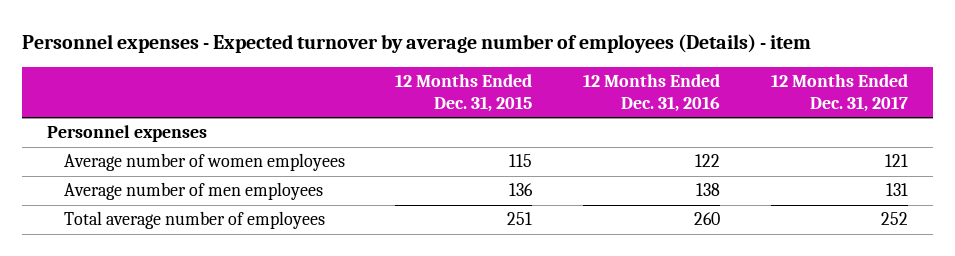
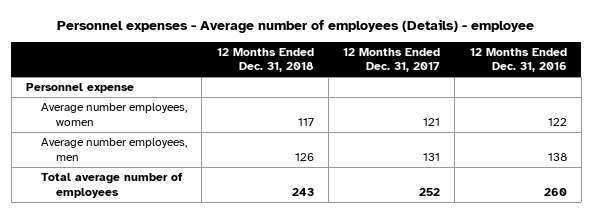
[22,34,812,54] Personnel expenses - Expected turnover by average number of employees (Details) - item -> [57,18,535,33] Personnel expenses - Average number of employees (Details) - employee
[395,74,533,112] 12 Months Ended Dec. 31, 2015 -> none
none -> [216,47,314,73] 12 Months Ended Dec. 31, 2018
[47,125,208,143] Personnel expenses -> [25,82,134,93] Personnel expense
[63,153,345,172] Average number of women employees -> [41,102,188,126] Average number employees, women
[63,182,323,201] Average number of men employees -> [41,137,188,161] Average number employees, men

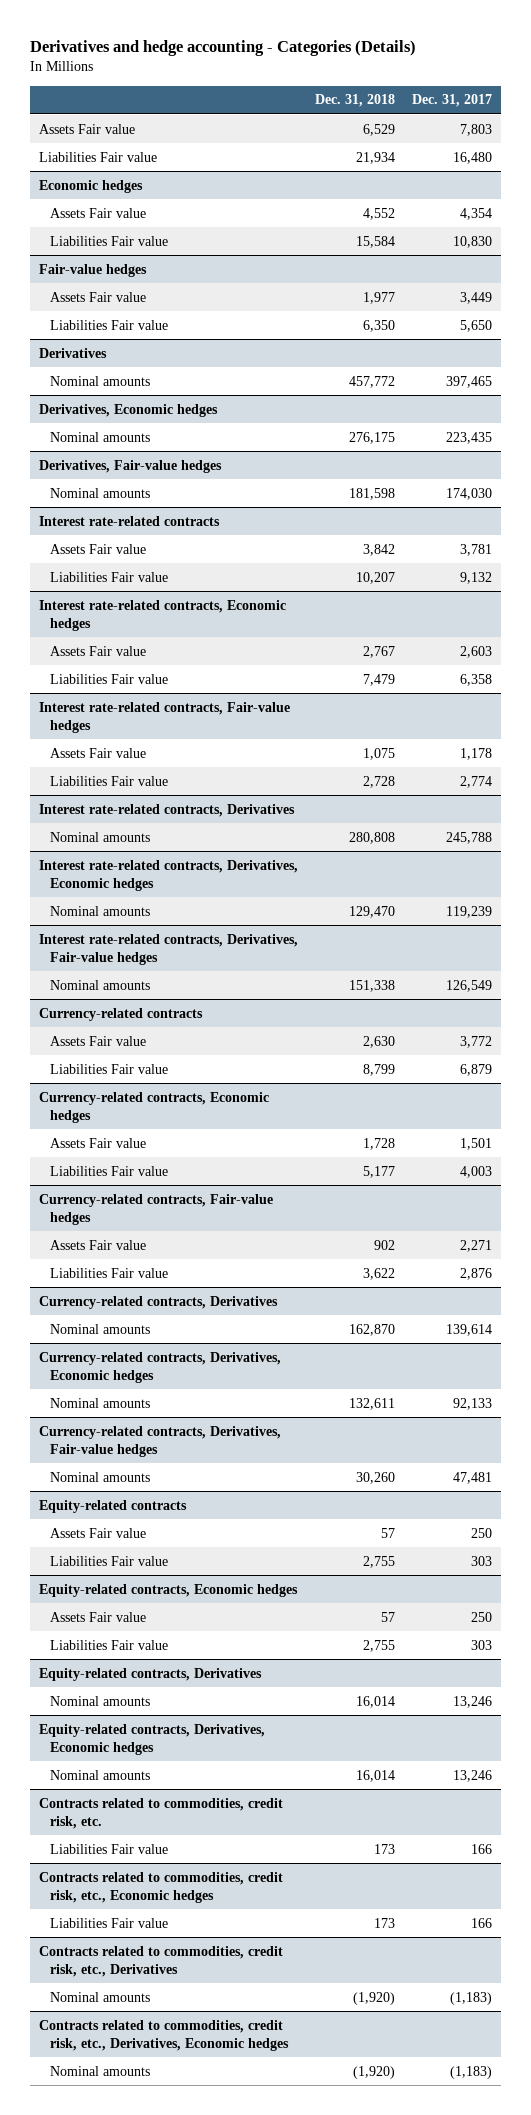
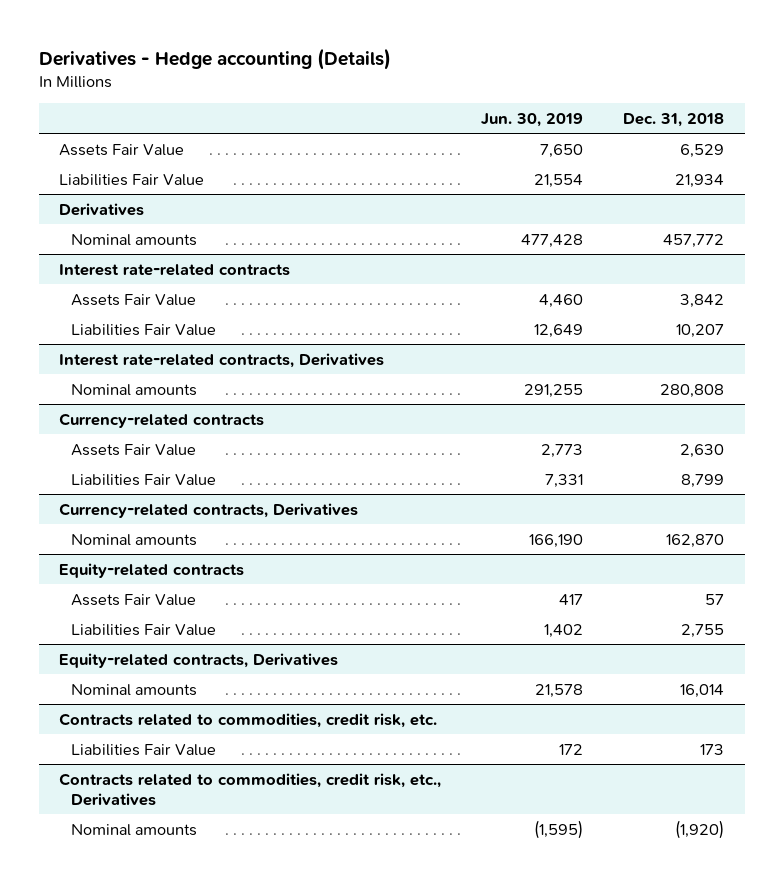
[30,40,417,57] Derivatives and hedge accounting - Categories (Details) -> [39,47,392,70] Derivatives - Hedge accounting (Details)
[412,94,493,108] Dec. 31, 2017 -> none
none -> [481,112,584,127] Jun. 30, 2019
[38,179,143,193] Economic hedges -> none
[50,207,147,218] Assets Fair value -> none
[50,235,169,246] Liabilities Fair value -> none
[38,263,147,277] Fair-value hedges -> none
[50,291,147,302] Assets Fair value -> none
[50,319,169,330] Liabilities Fair value -> none
[38,123,135,134] Assets Fair value -> [59,143,185,156] Assets Fair Value
[38,151,157,162] Liabilities Fair value -> [59,173,205,186] Liabilities Fair Value
[38,403,218,417] Derivatives, Economic hedges -> none
[50,431,151,442] Nominal amounts -> none
[38,459,222,473] Derivatives, Fair-value hedges -> none
[50,487,151,498] Nominal amounts -> none
[38,599,286,631] Interest rate-related contracts, Economic hedges -> none
[50,645,147,656] Assets Fair value -> none
[50,673,169,684] Liabilities Fair value -> none
[38,701,290,733] Interest rate-related contracts, Fair-value hedges -> none
[50,747,147,758] Assets Fair value -> none
[50,775,169,786] Liabilities Fair value -> none
[50,543,147,554] Assets Fair value -> [71,293,197,306] Assets Fair Value
[50,571,169,582] Liabilities Fair value -> [71,323,217,336] Liabilities Fair Value
[38,859,298,891] Interest rate-related contracts, Derivatives, Economic hedges -> none
[50,905,151,916] Nominal amounts -> none
[38,933,298,965] Interest rate-related contracts, Derivatives, Fair-value hedges -> none
[50,979,151,990] Nominal amounts -> none
[38,1091,269,1123] Currency-related contracts, Economic hedges -> none
[50,1137,147,1148] Assets Fair value -> none
[50,1165,169,1176] Liabilities Fair value -> none
[38,1193,273,1225] Currency-related contracts, Fair-value hedges -> none
[50,1239,147,1250] Assets Fair value -> none
[50,1267,169,1278] Liabilities Fair value -> none
[50,1035,147,1046] Assets Fair value -> [71,443,197,456] Assets Fair Value
[50,1063,169,1074] Liabilities Fair value -> [71,473,217,486] Liabilities Fair Value
[38,1351,281,1383] Currency-related contracts, Derivatives, Economic hedges -> none
[50,1397,151,1408] Nominal amounts -> none
[38,1425,281,1457] Currency-related contracts, Derivatives, Fair-value hedges -> none
[50,1471,151,1482] Nominal amounts -> none
[38,1583,298,1597] Equity-related contracts, Economic hedges -> none
[50,1611,147,1622] Assets Fair value -> none
[50,1639,169,1650] Liabilities Fair value -> none
[50,1527,147,1538] Assets Fair value -> [71,593,197,606] Assets Fair Value
[50,1555,169,1566] Liabilities Fair value -> [71,623,217,636] Liabilities Fair Value
[38,1723,265,1755] Equity-related contracts, Derivatives, Economic hedges -> none
[50,1769,151,1780] Nominal amounts -> none
[38,1871,283,1903] Contracts related to commodities, credit risk, etc., Economic hedges -> none
[50,1917,169,1928] Liabilities Fair value -> none
[50,1843,169,1854] Liabilities Fair value -> [71,743,217,756] Liabilities Fair Value
[38,2019,290,2051] Contracts related to commodities, credit risk, etc., Derivatives, Economic hedges -> none
[50,2065,151,2076] Nominal amounts -> none

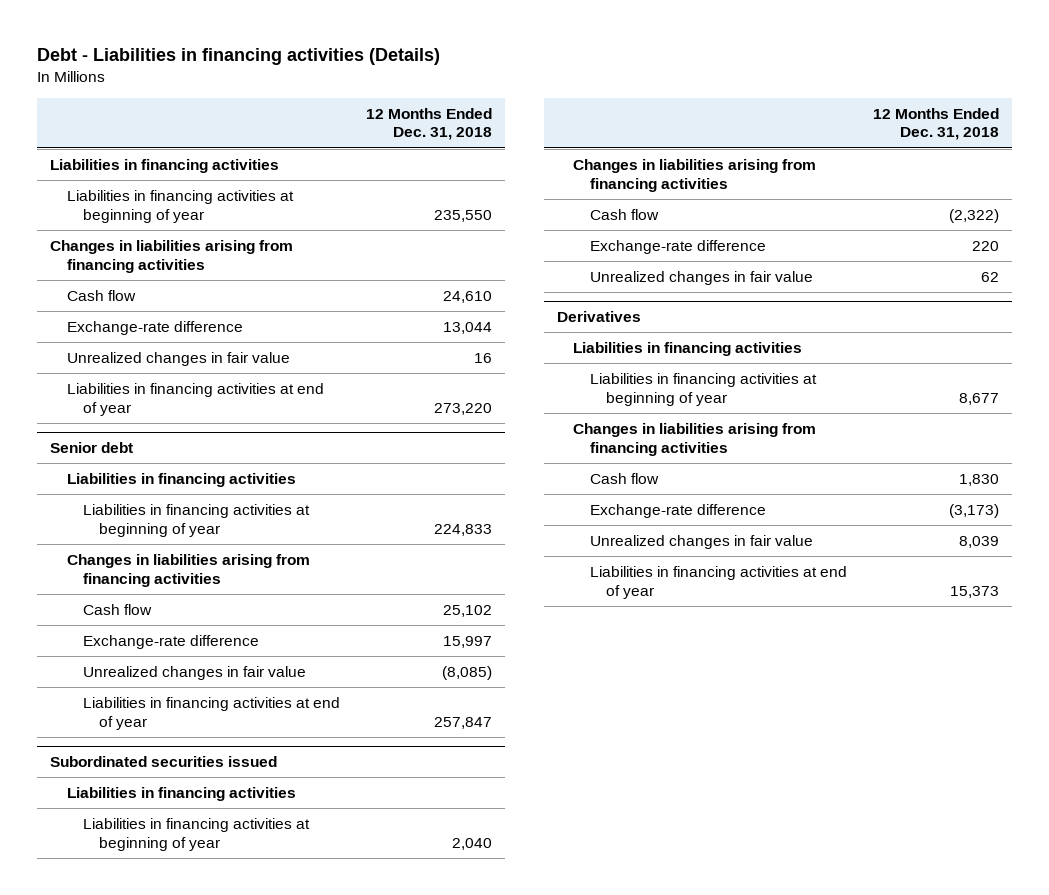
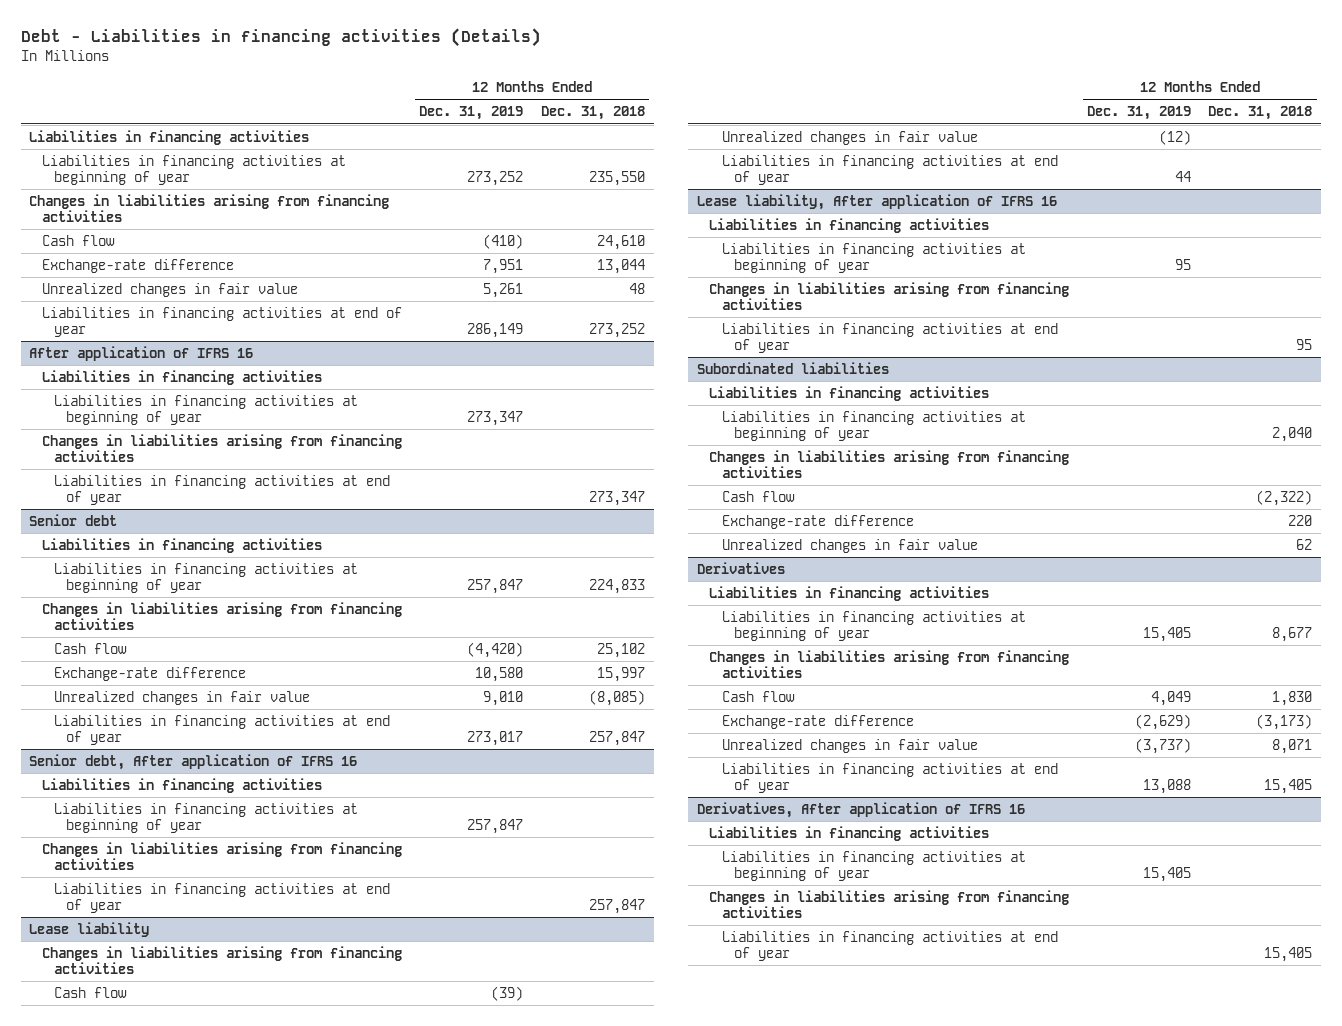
none -> [419,106,524,121] Dec. 31, 2019
[474,352,493,363] 16 -> [628,283,645,295] 48
[434,402,493,415] 273,220 -> [588,323,645,339] 273,252
none -> [29,346,254,362] After application of IFRS 16
none -> [41,370,322,386] Liabilities in financing activities
none -> [53,395,358,426] Liabilities in financing activities at beginning of year
none -> [41,434,402,463] Changes in liabilities arising from financing activities
none -> [53,475,390,506] Liabilities in financing activities at end of year
[50,756,278,768] Subordinated securities issued -> none
none -> [29,754,358,771] Senior debt, After application of IFRS 16
none -> [53,803,358,834] Liabilities in financing activities at beginning of year
none -> [41,842,402,871] Changes in liabilities arising from financing activities
none -> [53,883,390,914] Liabilities in financing activities at end of year
none -> [29,922,150,938] Lease liability
none -> [41,946,402,975] Changes in liabilities arising from financing activities
none -> [53,987,127,999] Cash flow
none -> [721,131,978,146] Unrealized changes in fair value
none -> [721,155,1058,186] Liabilities in financing activities at end of year
none -> [697,194,1058,211] Lease liability, After application of IFRS 16
none -> [709,218,990,234] Liabilities in financing activities
none -> [721,243,1026,274] Liabilities in financing activities at beginning of year
none -> [709,282,1070,311] Changes in liabilities arising from financing activities
none -> [721,323,1058,354] Liabilities in financing activities at end of year
none -> [697,362,890,375] Subordinated liabilities
none -> [709,386,990,402] Liabilities in financing activities
[959,535,1000,548] 8,039 -> [1272,739,1313,755] 8,071
[950,585,1000,598] 15,373 -> [1264,779,1313,795] 15,405
none -> [697,802,1026,819] Derivatives, After application of IFRS 16
none -> [709,826,990,842] Liabilities in financing activities
none -> [721,851,1026,882] Liabilities in financing activities at beginning of year
none -> [709,890,1070,919] Changes in liabilities arising from financing activities
none -> [721,931,1058,962] Liabilities in financing activities at end of year

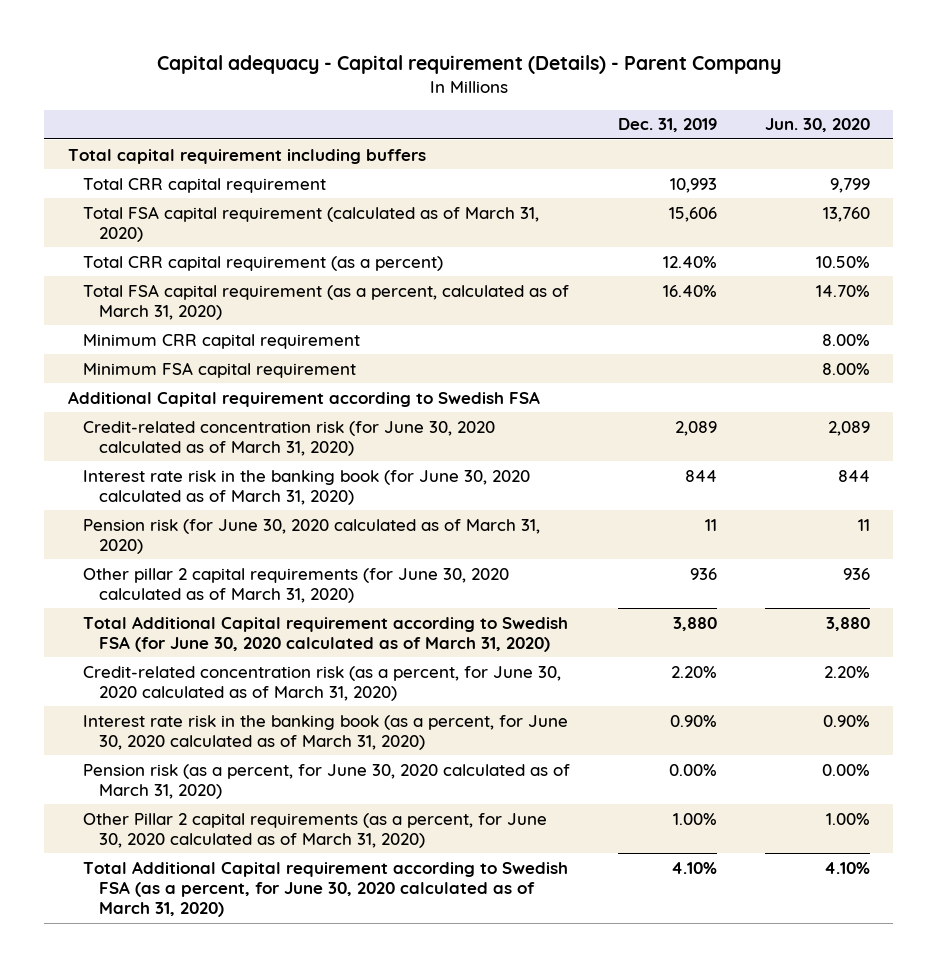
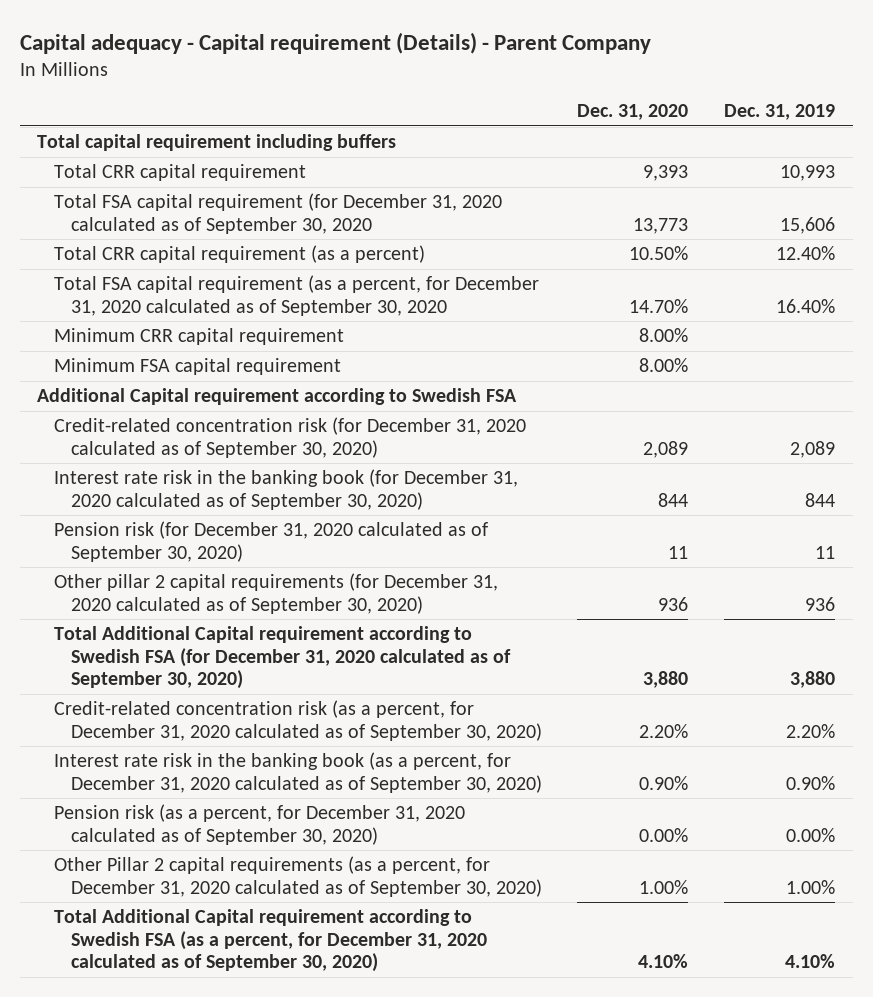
[764,118,870,133] Jun. 30, 2020 -> none
none -> [577,103,689,120] Dec. 31, 2020
[83,205,540,242] Total FSA capital requirement (calculated as of March 31, 2020) -> [54,193,503,234] Total FSA capital requirement (for December 31, 2020 calculated as of September 30, 2020
[83,283,570,320] Total FSA capital requirement (as a percent, calculated as of March 31, 2020) -> [54,275,540,316] Total FSA capital requirement (as a percent, for December 31, 2020 calculated as of September 30, 2020
[83,420,496,456] Credit-related concentration risk (for June 30, 2020 calculated as of March 31, 2020) -> [54,417,527,458] Credit-related concentration risk (for December 31, 2020 calculated as of September 30, 2020)
[83,469,531,505] Interest rate risk in the banking book (for June 30, 2020 calculated as of March 31, 2020) -> [54,469,519,510] Interest rate risk in the banking book (for December 31, 2020 calculated as of September 30, 2020)
[83,518,541,554] Pension risk (for June 30, 2020 calculated as of March 31, 2020) -> [54,521,489,562] Pension risk (for December 31, 2020 calculated as of September 30, 2020)
[83,567,510,603] Other pillar 2 capital requirements (for June 30, 2020 calculated as of March 31, 2020) -> [54,573,499,614] Other pillar 2 capital requirements (for December 31, 2020 calculated as of September 30, 2020)
[83,615,569,652] Total Additional Capital requirement according to Swedish FSA (for June 30, 2020 calculated as of March 31, 2020) -> [54,626,511,690] Total Additional Capital requirement according to Swedish FSA (for December 31, 2020 calculated as of September 30, 2020)
[83,665,562,701] Credit-related concentration risk (as a percent, for June 30, 2020 calculated as of March 31, 2020) -> [54,700,542,741] Credit-related concentration risk (as a percent, for December 31, 2020 calculated as of September 30, 2020)
[83,714,569,750] Interest rate risk in the banking book (as a percent, for June 30, 2020 calculated as of March 31, 2020) -> [54,752,542,793] Interest rate risk in the banking book (as a percent, for December 31, 2020 calculated as of September 30, 2020)
[83,763,571,799] Pension risk (as a percent, for June 30, 2020 calculated as of March 31, 2020) -> [54,804,466,845] Pension risk (as a percent, for December 31, 2020 calculated as of September 30, 2020)
[83,812,548,848] Other Pillar 2 capital requirements (as a percent, for June 30, 2020 calculated as of March 31, 2020) -> [54,856,542,897] Other Pillar 2 capital requirements (as a percent, for December 31, 2020 calculated as of September 30, 2020)
[83,860,569,918] Total Additional Capital requirement according to Swedish FSA (as a percent, for June 30, 2020 calculated as of March 31, 2020) -> [54,909,487,973] Total Additional Capital requirement according to Swedish FSA (as a percent, for December 31, 2020 calculated as of September 30, 2020)

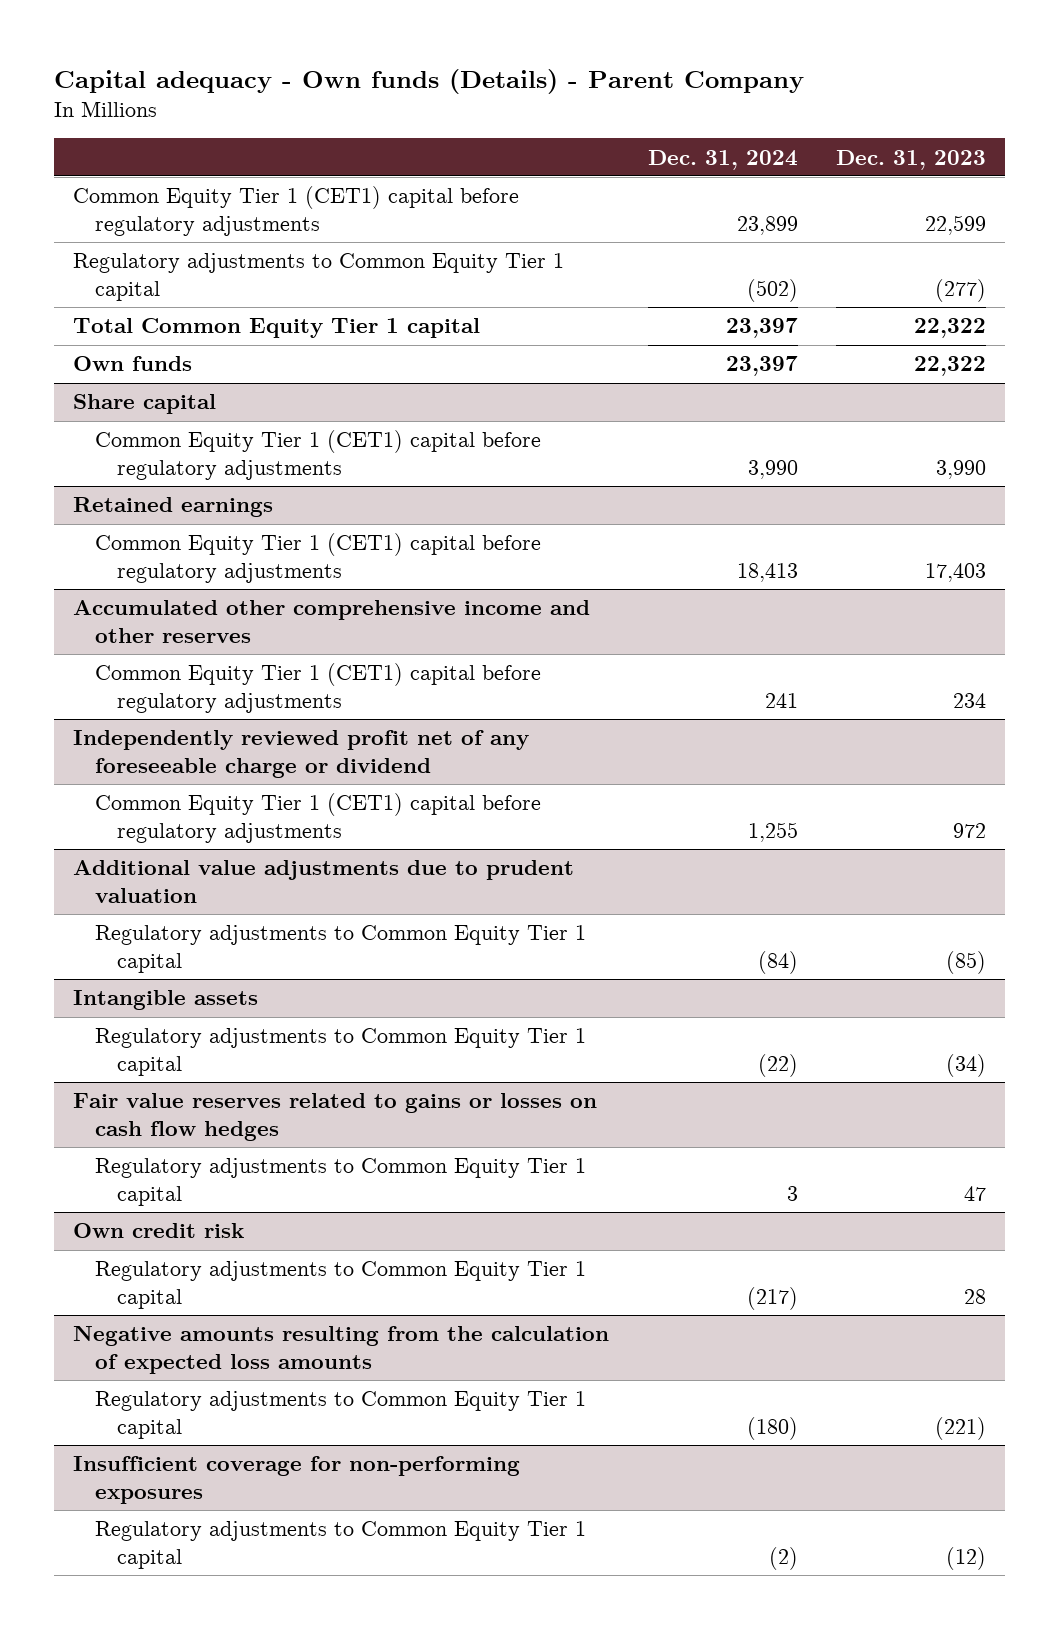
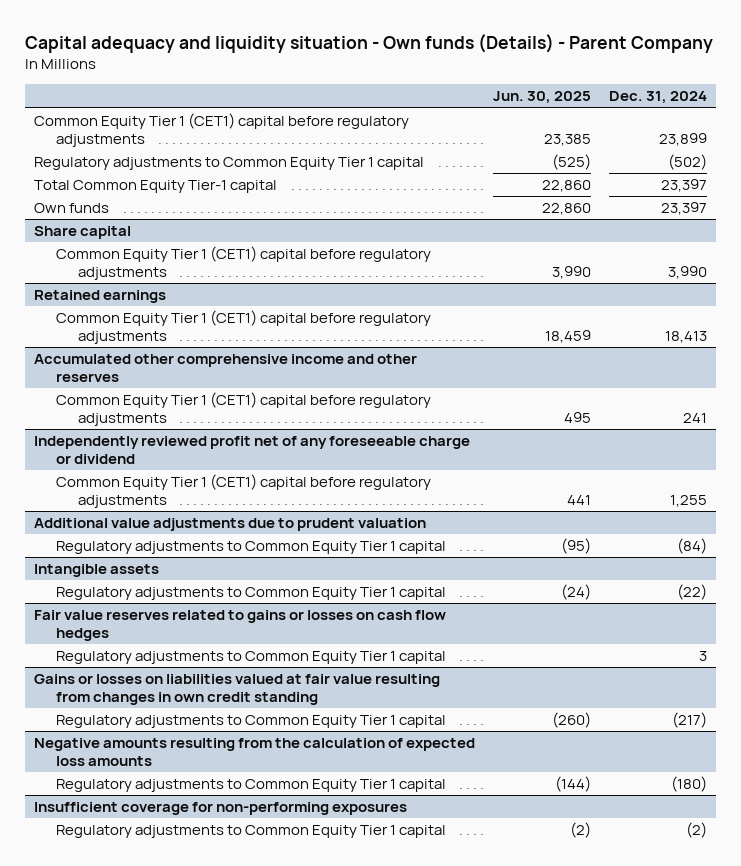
[54,68,805,94] Capital adequacy - Own funds (Details) - Parent Company -> [25,33,714,53] Capital adequacy and liquidity situation - Own funds (Details) - Parent Company
[836,149,987,170] Dec. 31, 2023 -> none
none -> [493,91,592,105] Jun. 30, 2025
[73,318,481,339] Total Common Equity Tier 1 capital -> [34,180,278,194] Total Common Equity Tier-1 capital
[73,1223,245,1239] Own credit risk -> [34,674,441,706] Gains or losses on liabilities valued at fair value resulting from changes in own credit standing

